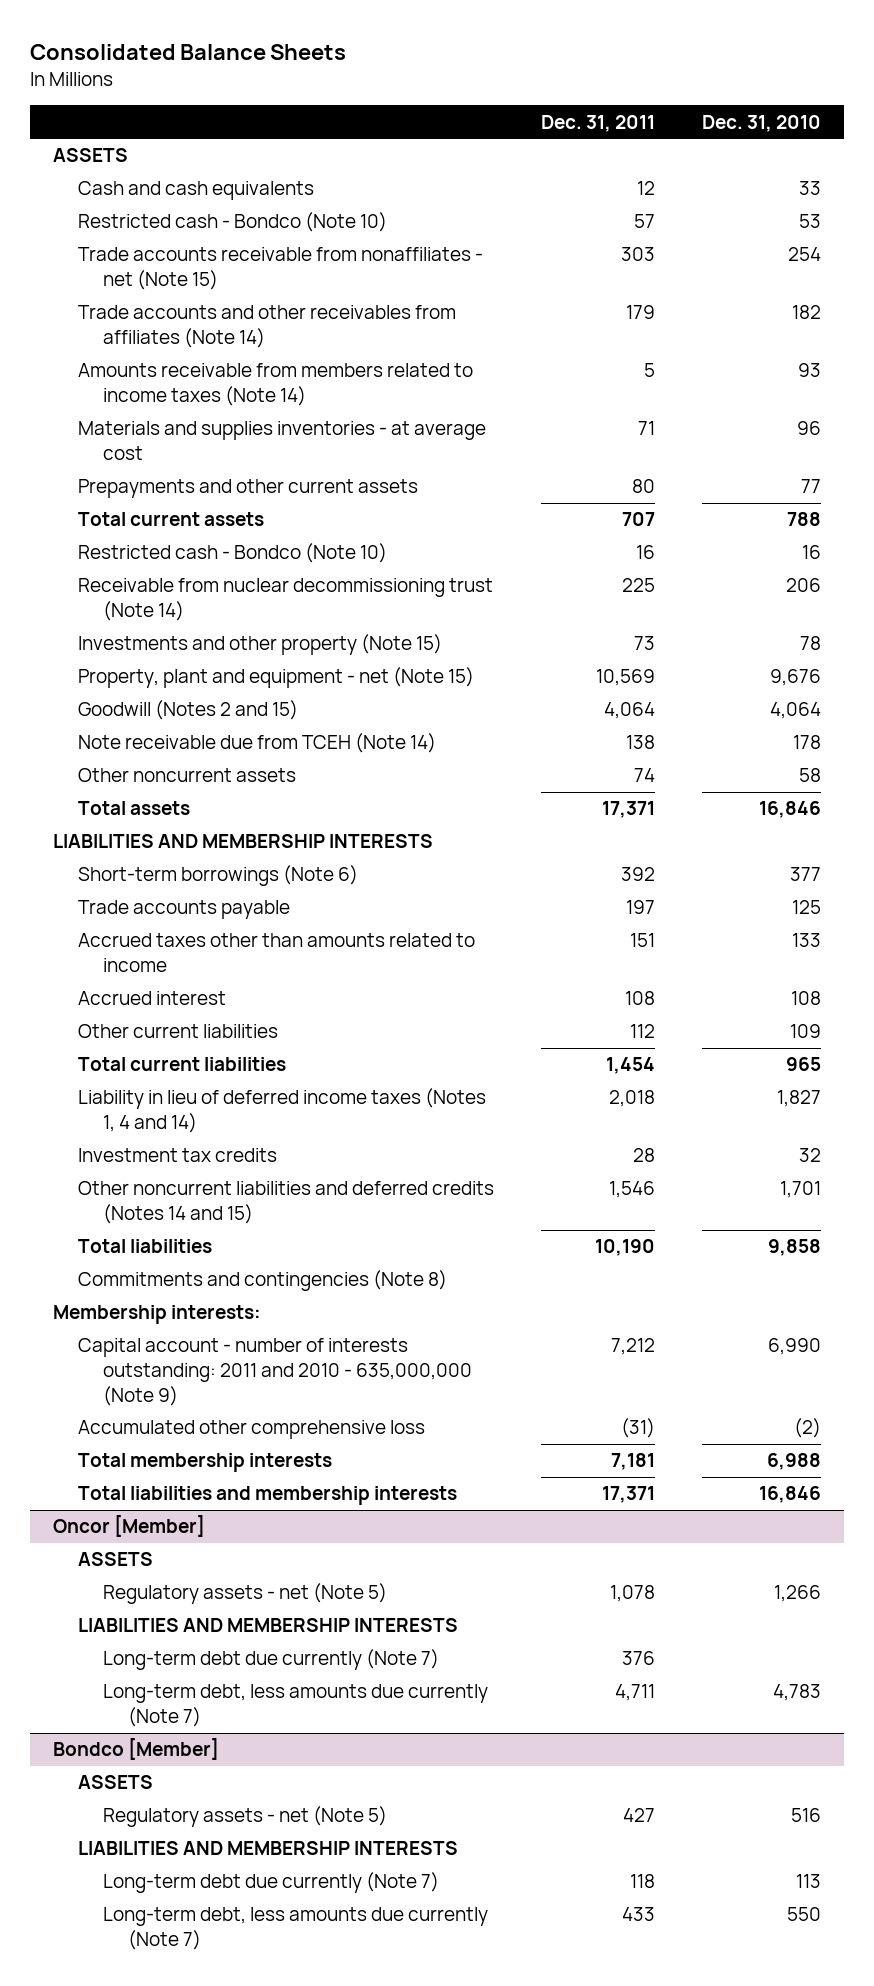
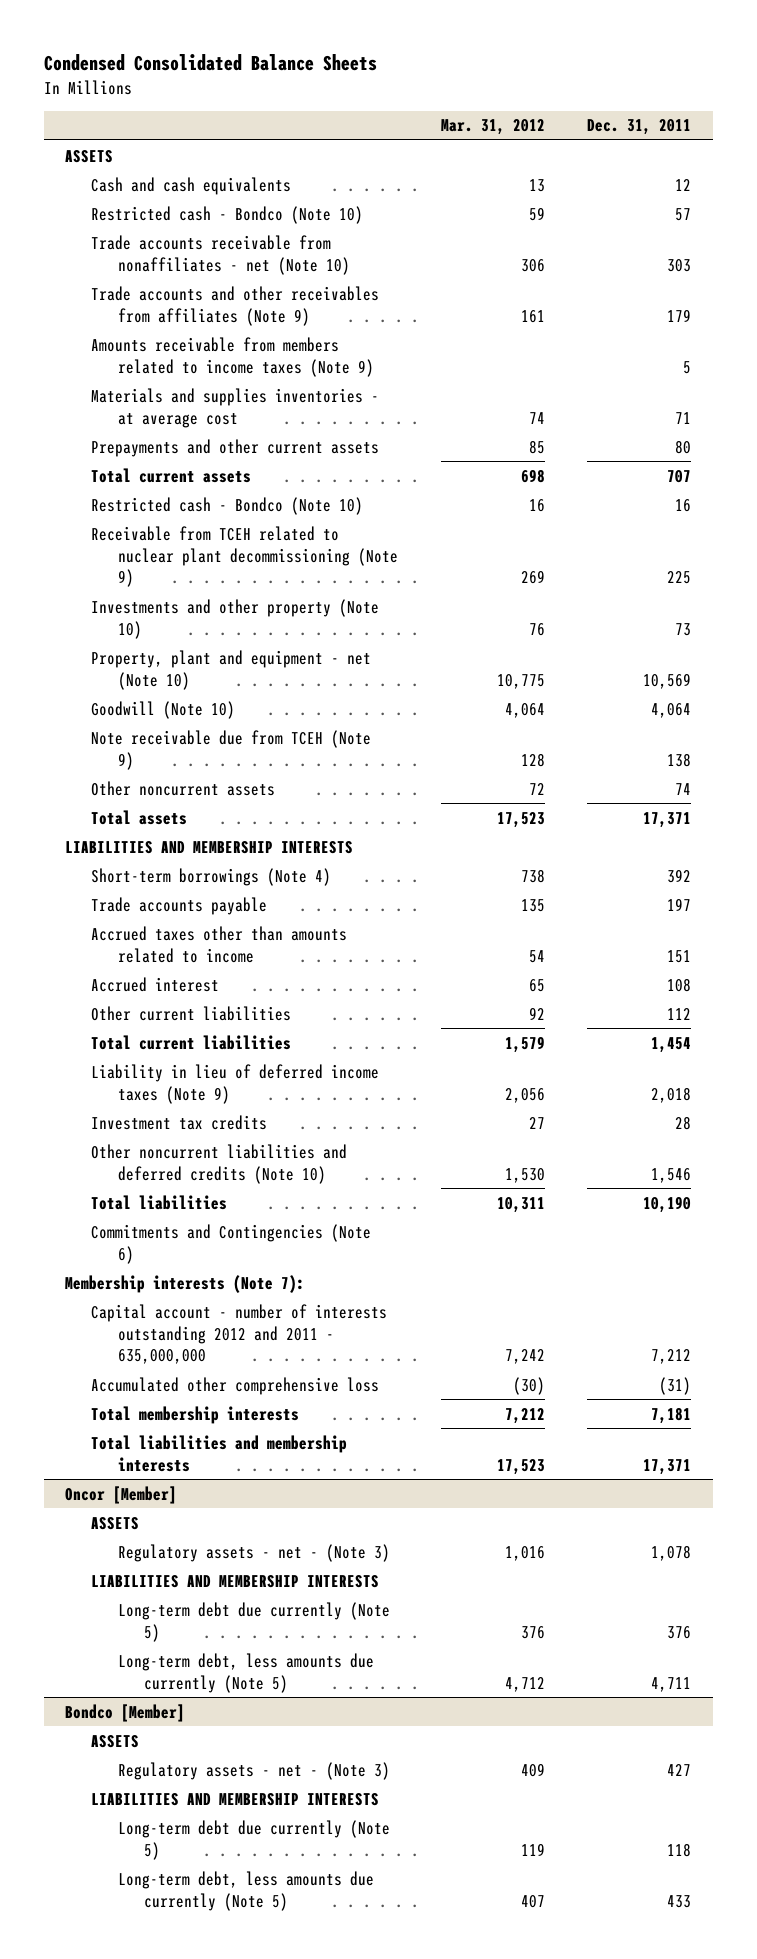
[30,44,347,61] Consolidated Balance Sheets -> [43,54,377,72] Condensed Consolidated Balance Sheets
[701,114,821,132] Dec. 31, 2010 -> none
none -> [440,119,545,136] Mar. 31, 2012
[78,247,484,291] Trade accounts receivable from nonaffiliates - net (Note 15) -> [91,234,350,275] Trade accounts receivable from nonaffiliates - net (Note 10)
[78,305,457,349] Trade accounts and other receivables from affiliates (Note 14) -> [91,285,380,326] Trade accounts and other receivables from affiliates (Note 9)
[78,363,474,407] Amounts receivable from members related to income taxes (Note 14) -> [91,336,374,377] Amounts receivable from members related to income taxes (Note 9)
[78,578,494,622] Receivable from nuclear decommissioning trust (Note 14) -> [91,525,398,588] Receivable from TCEH related to nuclear plant decommissioning (Note 9)
[78,634,443,656] Investments and other property (Note 15) -> [91,598,380,639] Investments and other property (Note 10)
[78,667,475,689] Property, plant and equipment - net (Note 15) -> [91,649,372,690] Property, plant and equipment - net (Note 10)
[78,700,299,721] Goodwill (Notes 2 and 15) -> [91,700,236,719] Goodwill (Note 10)
[78,733,437,754] Note receivable due from TCEH (Note 14) -> [91,729,372,770] Note receivable due from TCEH (Note 9)
[78,865,359,887] Short-term borrowings (Note 6) -> [91,867,332,886] Short-term borrowings (Note 4)
[78,1088,487,1134] Liability in lieu of deferred income taxes (Notes 1, 4 and 14) -> [91,1063,380,1104] Liability in lieu of deferred income taxes (Note 9)
[78,1181,495,1225] Other noncurrent liabilities and deferred credits (Notes 14 and 15) -> [91,1143,348,1184] Other noncurrent liabilities and deferred credits (Note 10)
[78,1270,448,1292] Commitments and contingencies (Note 8) -> [91,1223,372,1264] Commitments and Contingencies (Note 6)
[53,1305,262,1325] Membership interests: -> [65,1274,306,1293] Membership interests (Note 7):
[78,1338,473,1406] Capital account - number of interests outstanding: 2011 and 2010 - 635,000,000 (Note 9) -> [91,1303,388,1365] Capital account - number of interests outstanding 2012 and 2011 - 635,000,000
[103,1583,388,1605] Regulatory assets - net (Note 5) -> [117,1543,390,1562] Regulatory assets - net - (Note 3)
[103,1649,440,1671] Long-term debt due currently (Note 7) -> [117,1601,390,1642] Long-term debt due currently (Note 5)
[103,1684,489,1728] Long-term debt, less amounts due currently (Note 7) -> [117,1652,374,1693] Long-term debt, less amounts due currently (Note 5)
[103,1806,388,1828] Regulatory assets - net (Note 5) -> [117,1761,390,1780] Regulatory assets - net - (Note 3)
[103,1872,440,1894] Long-term debt due currently (Note 7) -> [117,1819,390,1860] Long-term debt due currently (Note 5)
[103,1907,489,1951] Long-term debt, less amounts due currently (Note 7) -> [117,1870,374,1911] Long-term debt, less amounts due currently (Note 5)

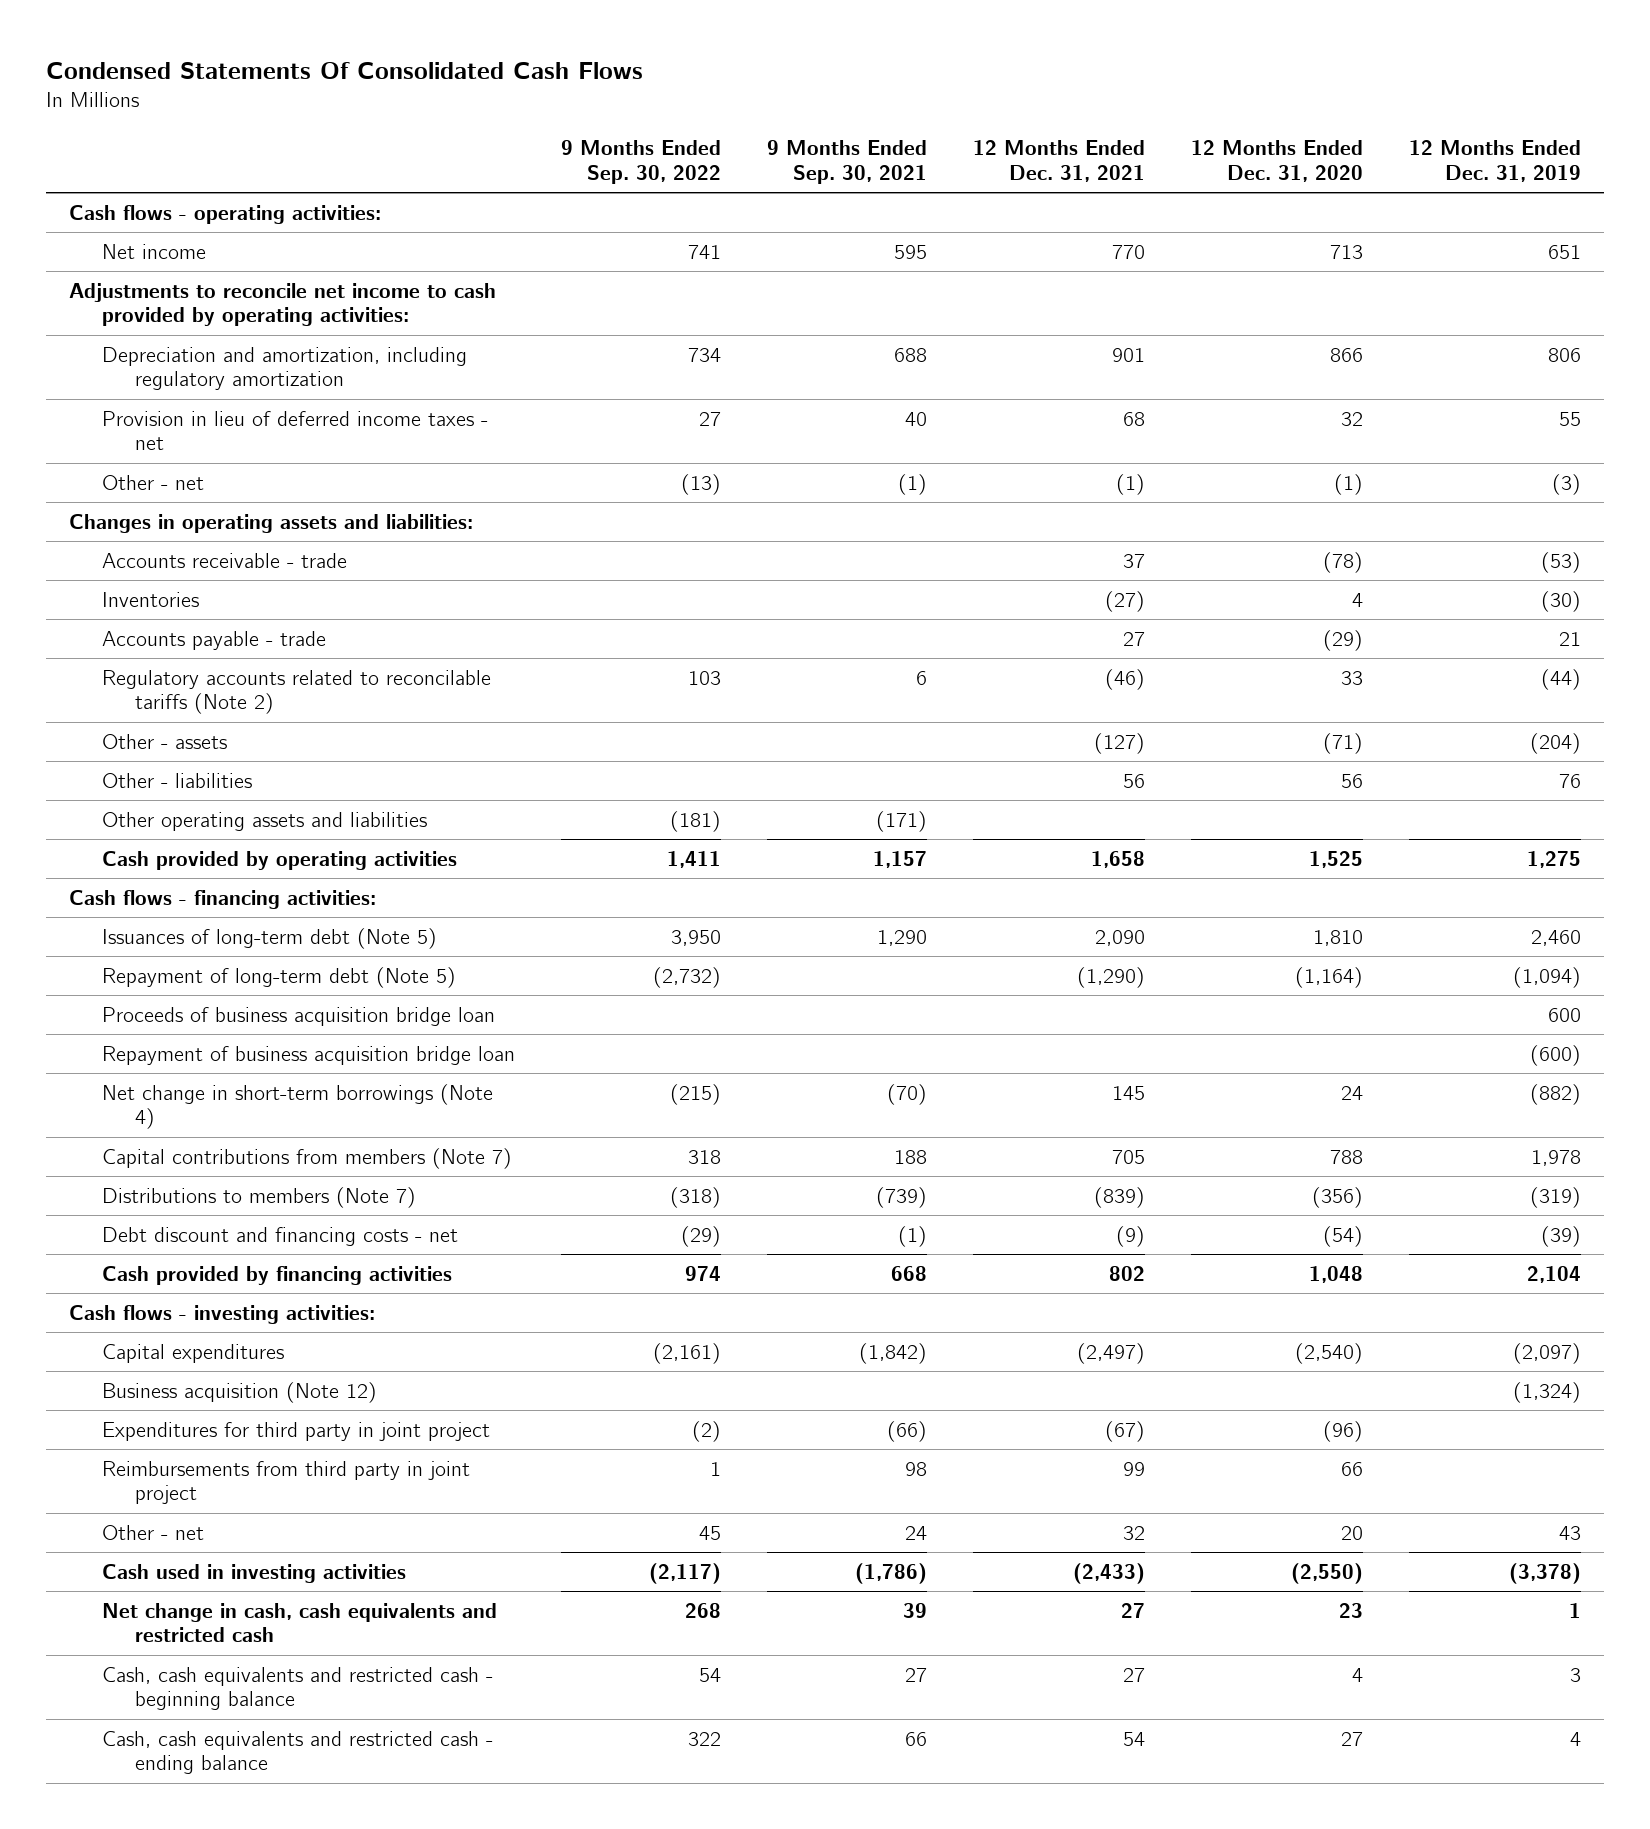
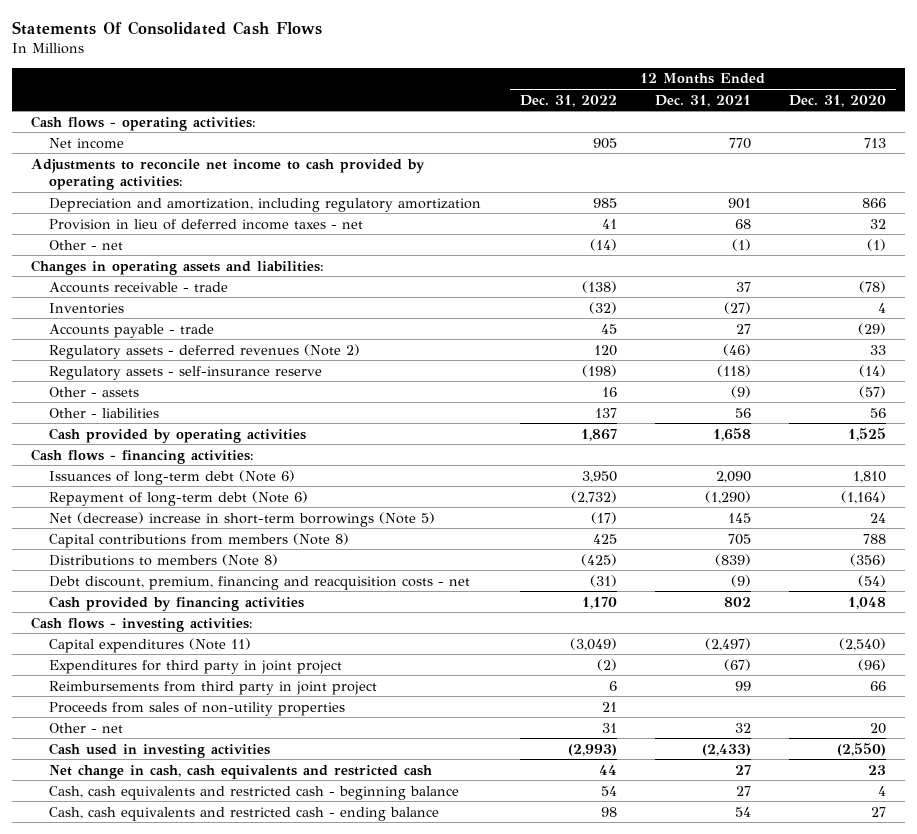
[45,61,643,79] Condensed Statements Of Consolidated Cash Flows -> [11,21,322,36] Statements Of Consolidated Cash Flows
[560,140,721,184] 9 Months Ended Sep. 30, 2022 -> none
[766,140,927,184] 9 Months Ended Sep. 30, 2021 -> none
[1408,140,1581,182] 12 Months Ended Dec. 31, 2019 -> none
none -> [519,94,617,107] Dec. 31, 2022
[102,670,492,715] Regulatory accounts related to reconcilable tariffs (Note 2) -> [49,343,361,359] Regulatory assets - deferred revenues (Note 2)
none -> [49,365,323,380] Regulatory assets - self-insurance reserve
[1093,733,1145,755] (127) -> [730,385,751,398] (9)
[1322,733,1363,755] (71) -> [859,385,887,398] (57)
[102,812,428,832] Other operating assets and liabilities -> none
[102,1007,496,1027] Proceeds of business acquisition bridge loan -> none
[102,1046,516,1066] Repayment of business acquisition bridge loan -> none
[102,928,438,950] Issuances of long-term debt (Note 5) -> [49,469,296,485] Issuances of long-term debt (Note 6)
[102,967,457,989] Repayment of long-term debt (Note 5) -> [49,490,309,506] Repayment of long-term debt (Note 6)
[102,1084,494,1130] Net change in short-term borrowings (Note 4) -> [49,511,436,527] Net (decrease) increase in short-term borrowings (Note 5)
[102,1148,513,1170] Capital contributions from members (Note 7) -> [49,532,350,548] Capital contributions from members (Note 8)
[102,1187,417,1209] Distributions to members (Note 7) -> [49,553,279,566] Distributions to members (Note 8)
[102,1227,459,1247] Debt discount and financing costs - net -> [49,575,471,590] Debt discount, premium, financing and reacquisition costs - net
[102,1382,378,1404] Business acquisition (Note 12) -> none
[102,1344,285,1364] Capital expenditures -> [49,637,252,653] Capital expenditures (Note 11)
none -> [49,701,346,716] Proceeds from sales of non-utility properties

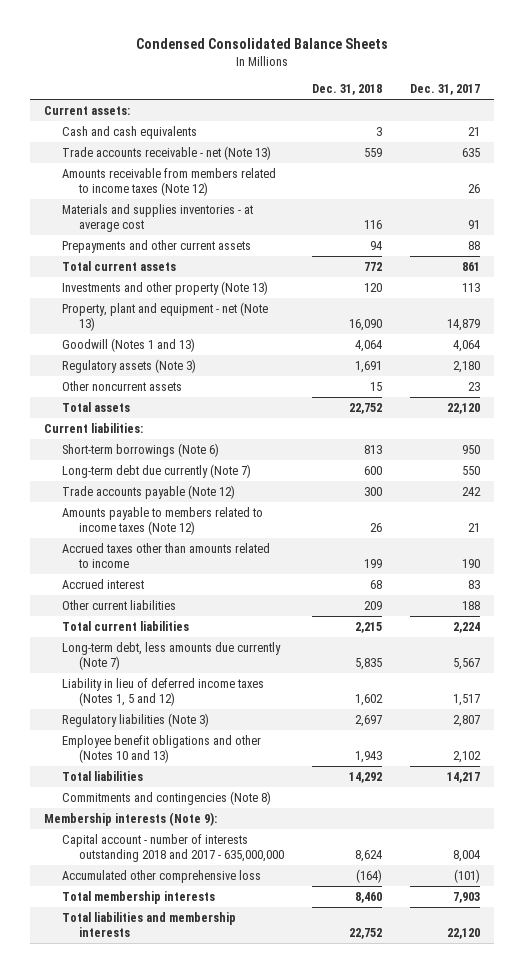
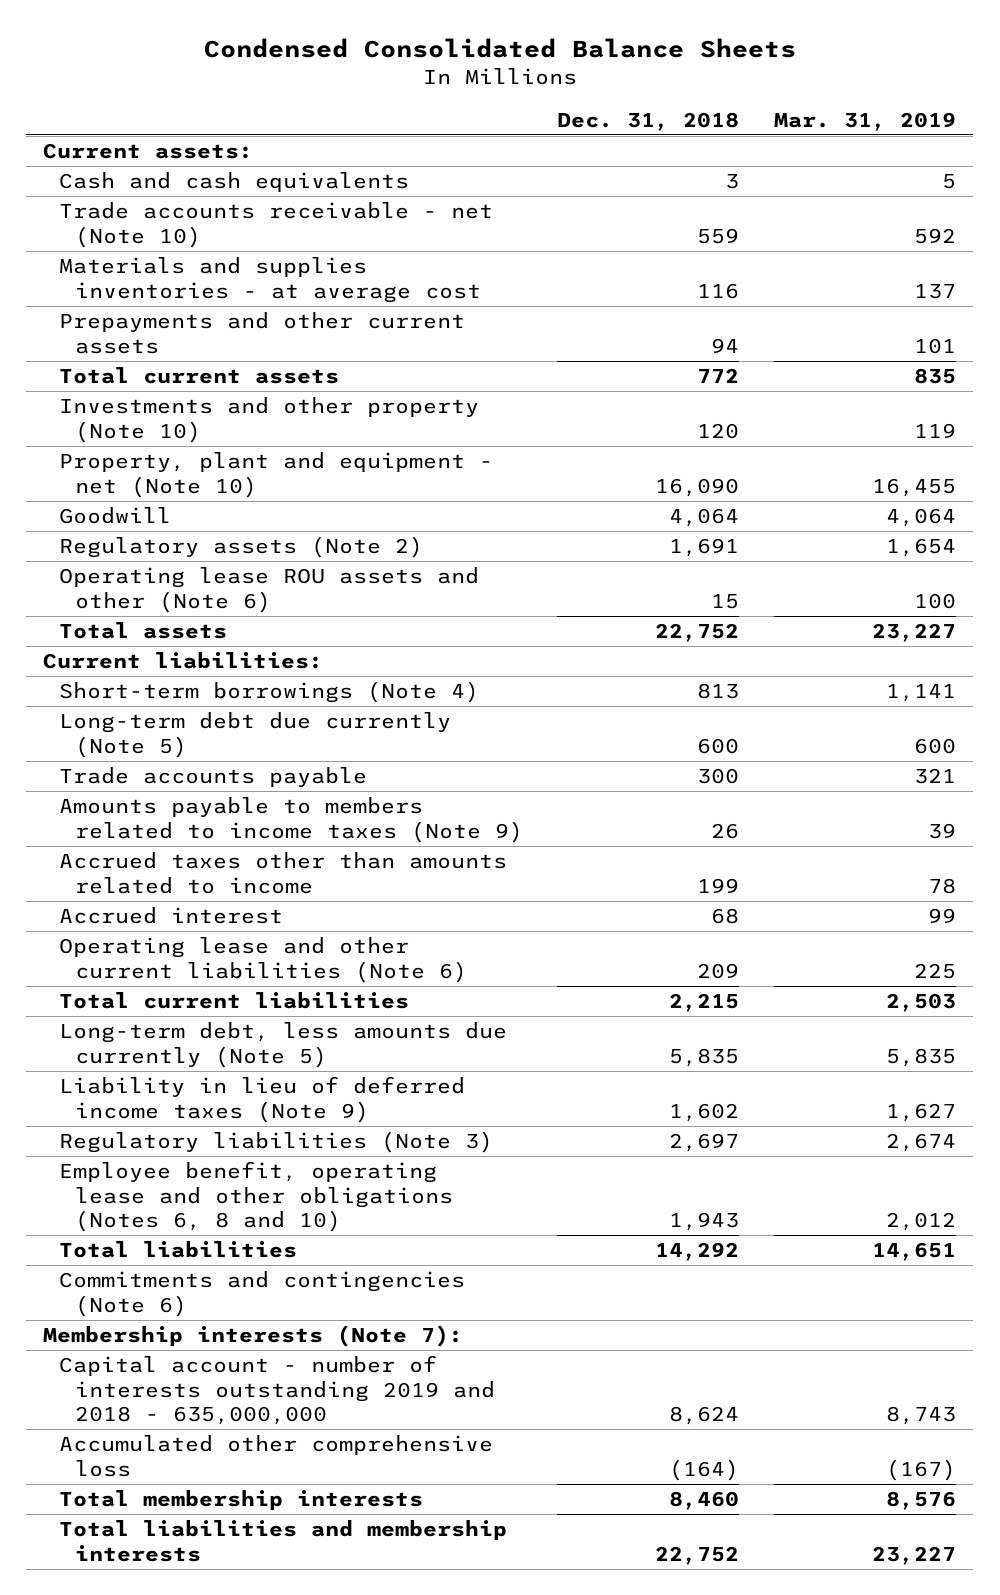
[410,84,481,96] Dec. 31, 2017 -> none
none -> [774,111,957,131] Mar. 31, 2019
[61,168,276,196] Amounts receivable from members related to income taxes (Note 12) -> none
[61,146,271,161] Trade accounts receivable - net (Note 13) -> [59,202,494,248] Trade accounts receivable - net (Note 10)
[61,281,268,296] Investments and other property (Note 13) -> [59,397,480,443] Investments and other property (Note 10)
[61,302,268,331] Property, plant and equipment - net (Note 13) -> [59,452,494,498] Property, plant and equipment - net (Note 10)
[61,338,195,353] Goodwill (Notes 1 and 13) -> [59,507,172,525] Goodwill
[61,359,196,374] Regulatory assets (Note 3) -> [59,536,424,559] Regulatory assets (Note 2)
[61,381,182,392] Other noncurrent assets -> [59,567,480,613] Operating lease ROU assets and other (Note 6)
[61,443,219,458] Short-term borrowings (Note 6) -> [59,681,480,704] Short-term borrowings (Note 4)
[61,464,251,479] Long-term debt due currently (Note 7) -> [59,712,452,758] Long-term debt due currently (Note 5)
[61,485,235,500] Trade accounts payable (Note 12) -> [59,767,368,788] Trade accounts payable
[61,507,263,535] Amounts payable to members related to income taxes (Note 12) -> [59,797,523,843] Amounts payable to members related to income taxes (Note 9)
[61,600,176,611] Other current liabilities -> [59,937,467,983] Operating lease and other current liabilities (Note 6)
[61,642,281,670] Long-term debt, less amounts due currently (Note 7) -> [59,1022,508,1068] Long-term debt, less amounts due currently (Note 5)
[61,678,264,706] Liability in lieu of deferred income taxes (Notes 1, 5 and 12) -> [59,1076,466,1123] Liability in lieu of deferred income taxes (Note 9)
[61,735,261,763] Employee benefit obligations and other (Notes 10 and 13) -> [59,1161,453,1232] Employee benefit, operating lease and other obligations (Notes 6, 8 and 10)
[61,791,271,806] Commitments and contingencies (Note 8) -> [59,1271,466,1317] Commitments and contingencies (Note 6)
[43,812,217,827] Membership interests (Note 9): -> [43,1325,464,1348] Membership interests (Note 7):
[61,834,285,862] Capital account - number of interests outstanding 2018 and 2017 - 635,000,000 -> [59,1355,495,1425] Capital account - number of interests outstanding 2019 and 2018 - 635,000,000

